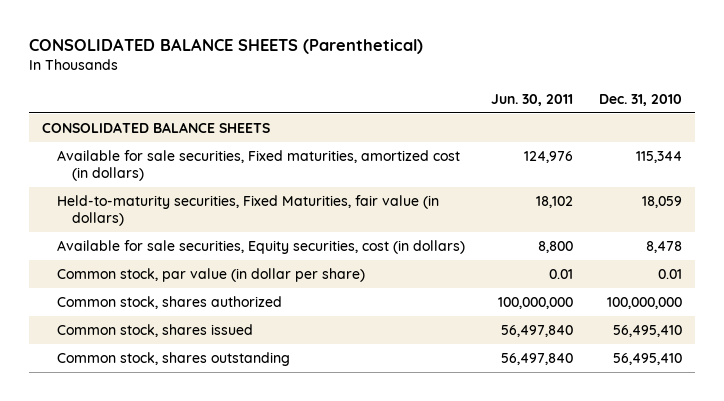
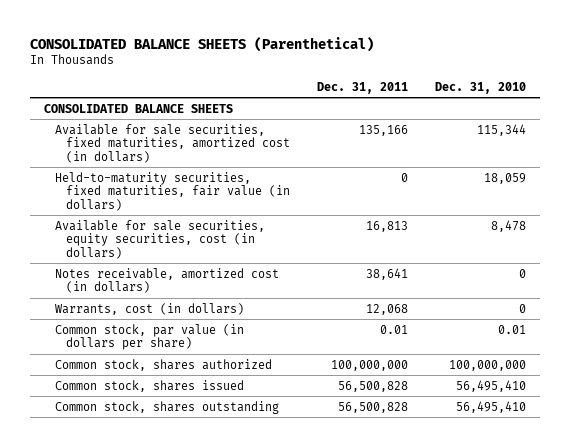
[490,93,573,106] Jun. 30, 2011 -> none
none -> [316,81,408,94] Dec. 31, 2011
[56,150,460,182] Available for sale securities, Fixed maturities, amortized cost (in dollars) -> [54,123,290,163] Available for sale securities, fixed maturities, amortized cost (in dollars)
[56,195,439,227] Held-to-maturity securities, Fixed Maturities, fair value (in dollars) -> [54,171,290,211] Held-to-maturity securities, fixed maturities, fair value (in dollars)
[56,240,465,255] Available for sale securities, Equity securities, cost (in dollars) -> [54,219,265,259] Available for sale securities, equity securities, cost (in dollars)
none -> [54,267,279,294] Notes receivable, amortized cost (in dollars)
none -> [54,302,244,315] Warrants, cost (in dollars)
[56,268,365,283] Common stock, par value (in dollar per share) -> [54,323,244,351] Common stock, par value (in dollars per share)

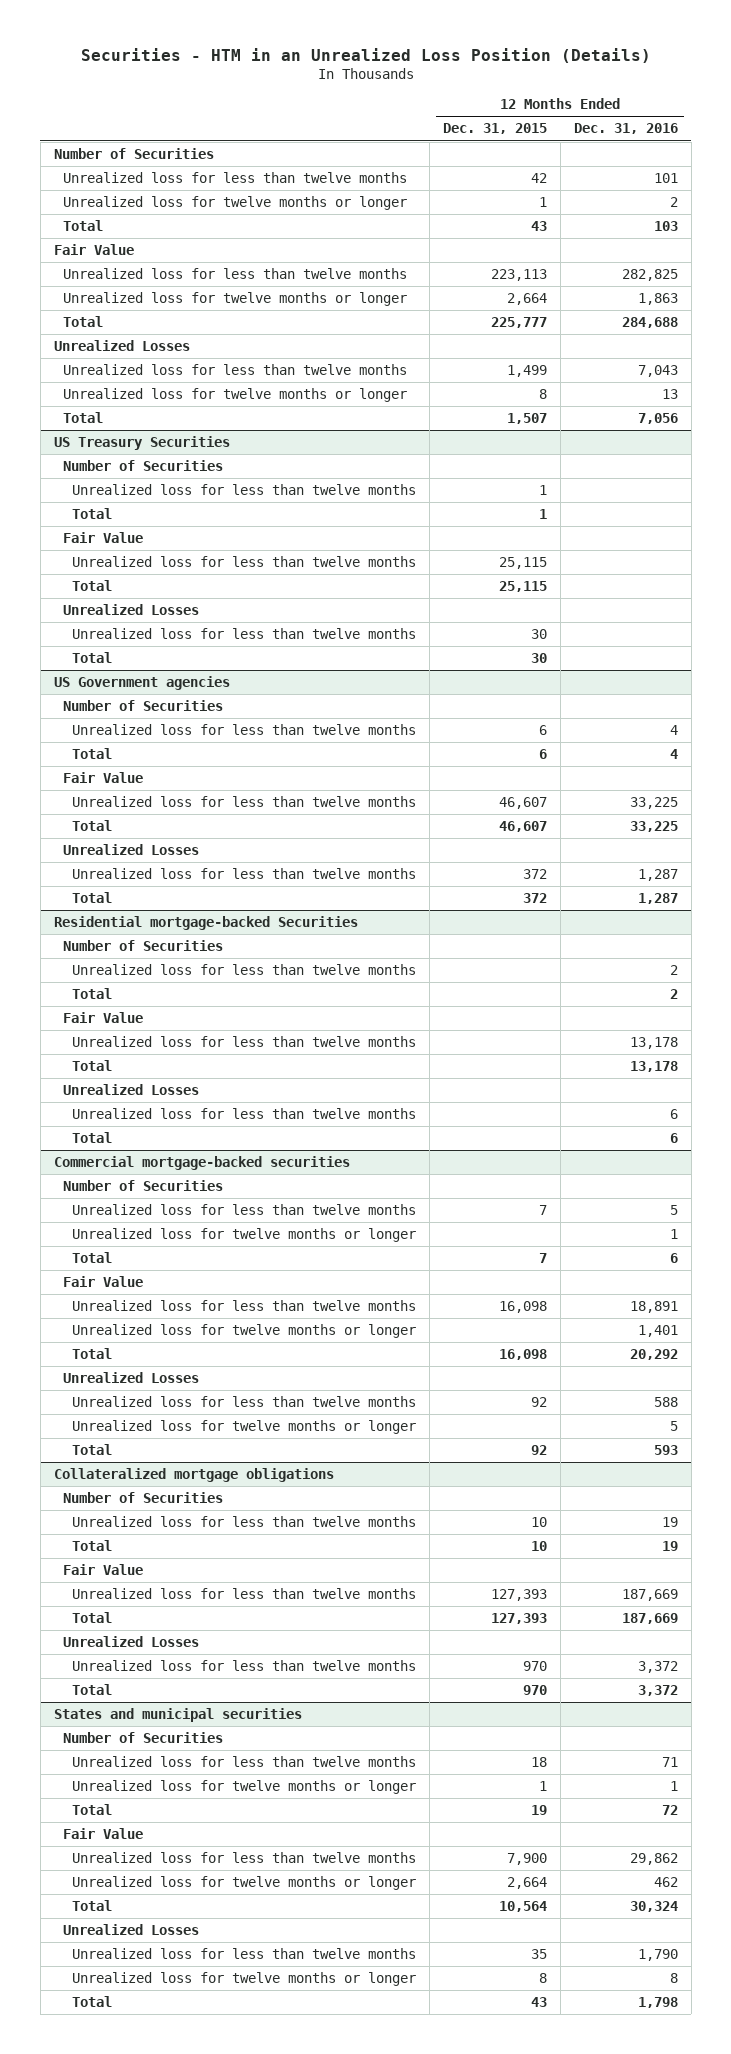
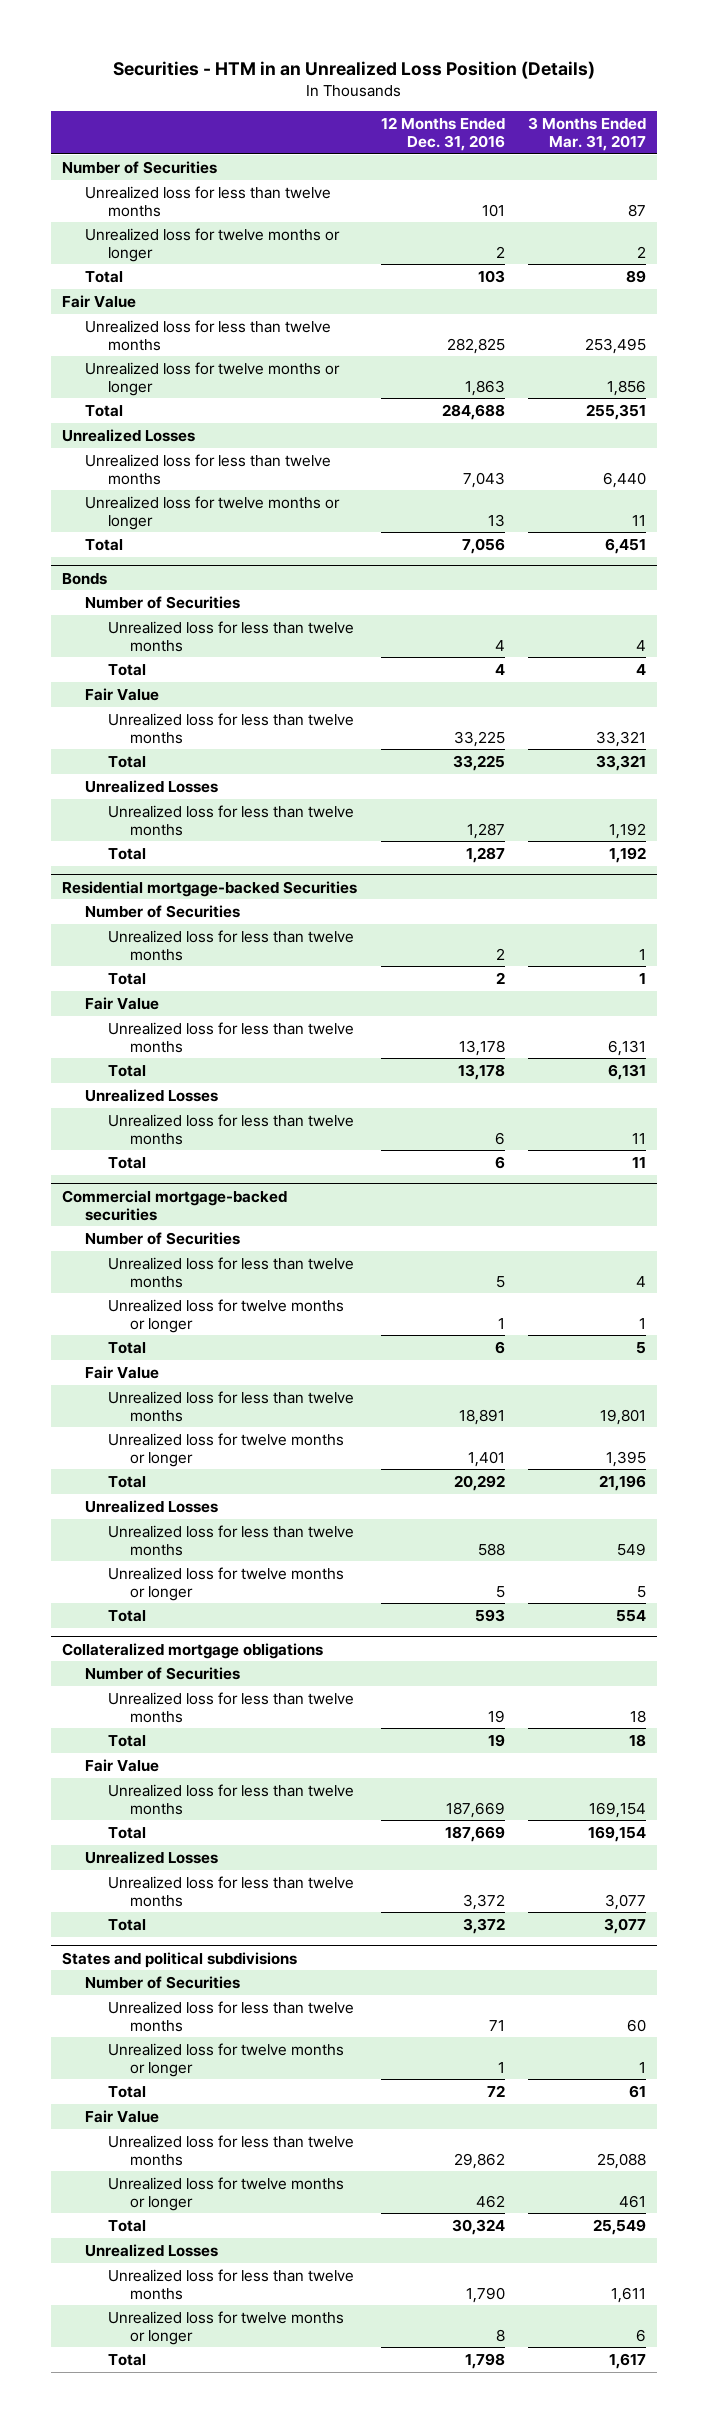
[442,123,547,135] Dec. 31, 2015 -> none
none -> [527,116,646,151] 3 Months Ended Mar. 31, 2017
[53,435,230,450] US Treasury Securities -> none
[62,459,223,471] Number of Securities -> none
[72,483,417,495] Unrealized loss for less than twelve months -> none
[72,507,113,519] Total -> none
[62,531,143,543] Fair Value -> none
[72,555,417,567] Unrealized loss for less than twelve months -> none
[72,579,113,591] Total -> none
[62,603,199,615] Unrealized Losses -> none
[72,627,417,639] Unrealized loss for less than twelve months -> none
[72,651,113,663] Total -> none
[53,675,230,690] US Government agencies -> none
none -> [62,572,108,585] Bonds
[53,1707,302,1722] States and municipal securities -> [62,1951,298,1968] States and political subdivisions

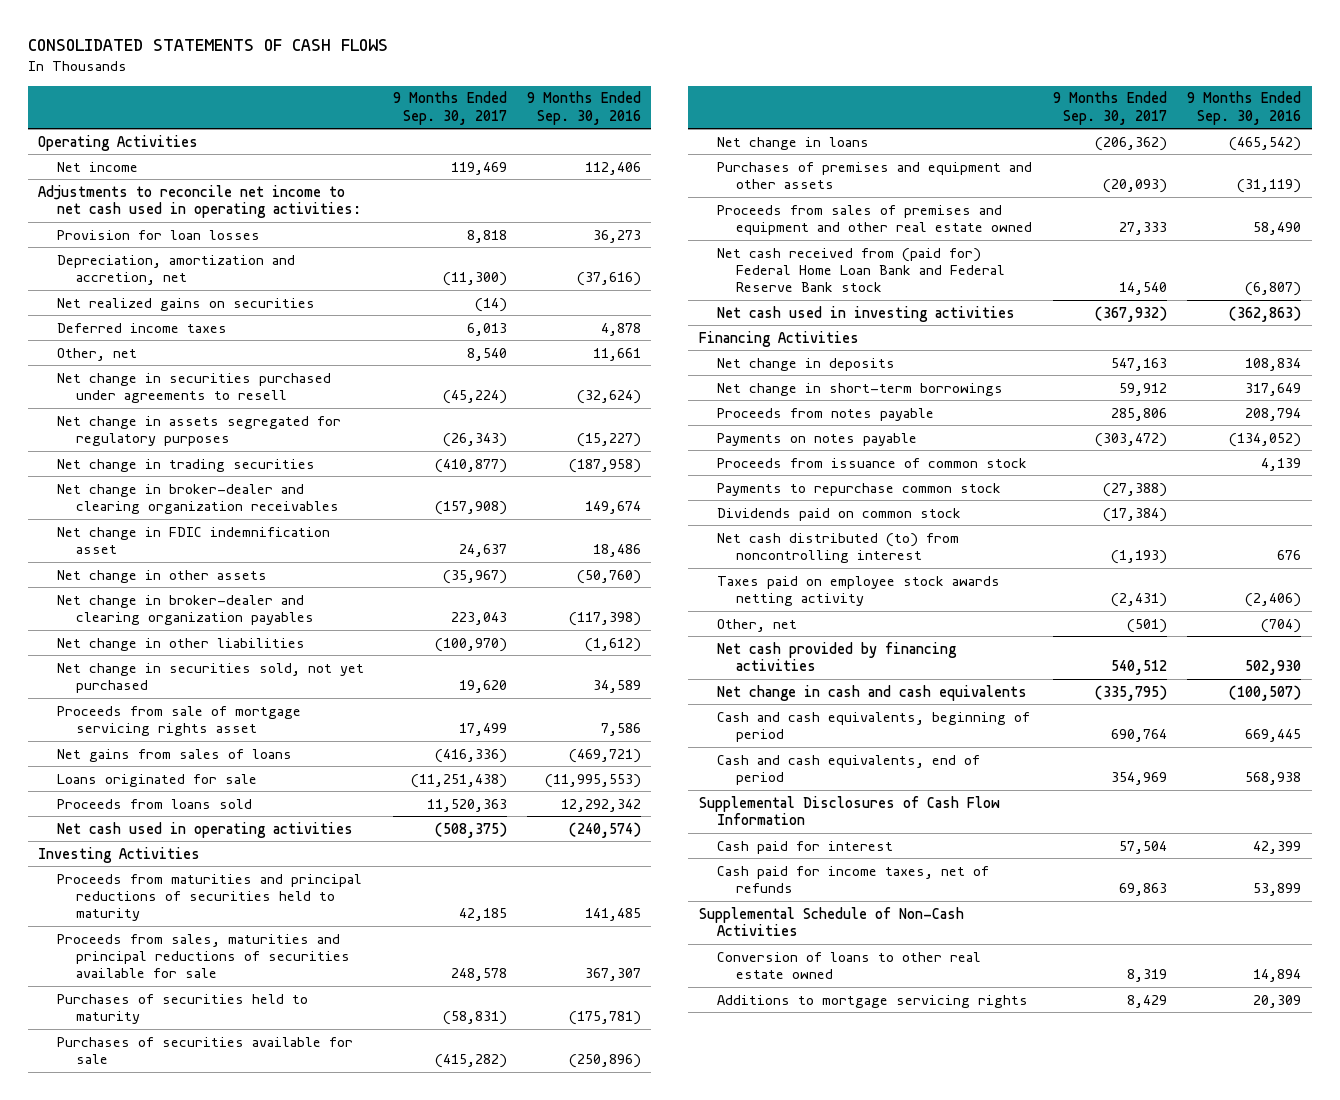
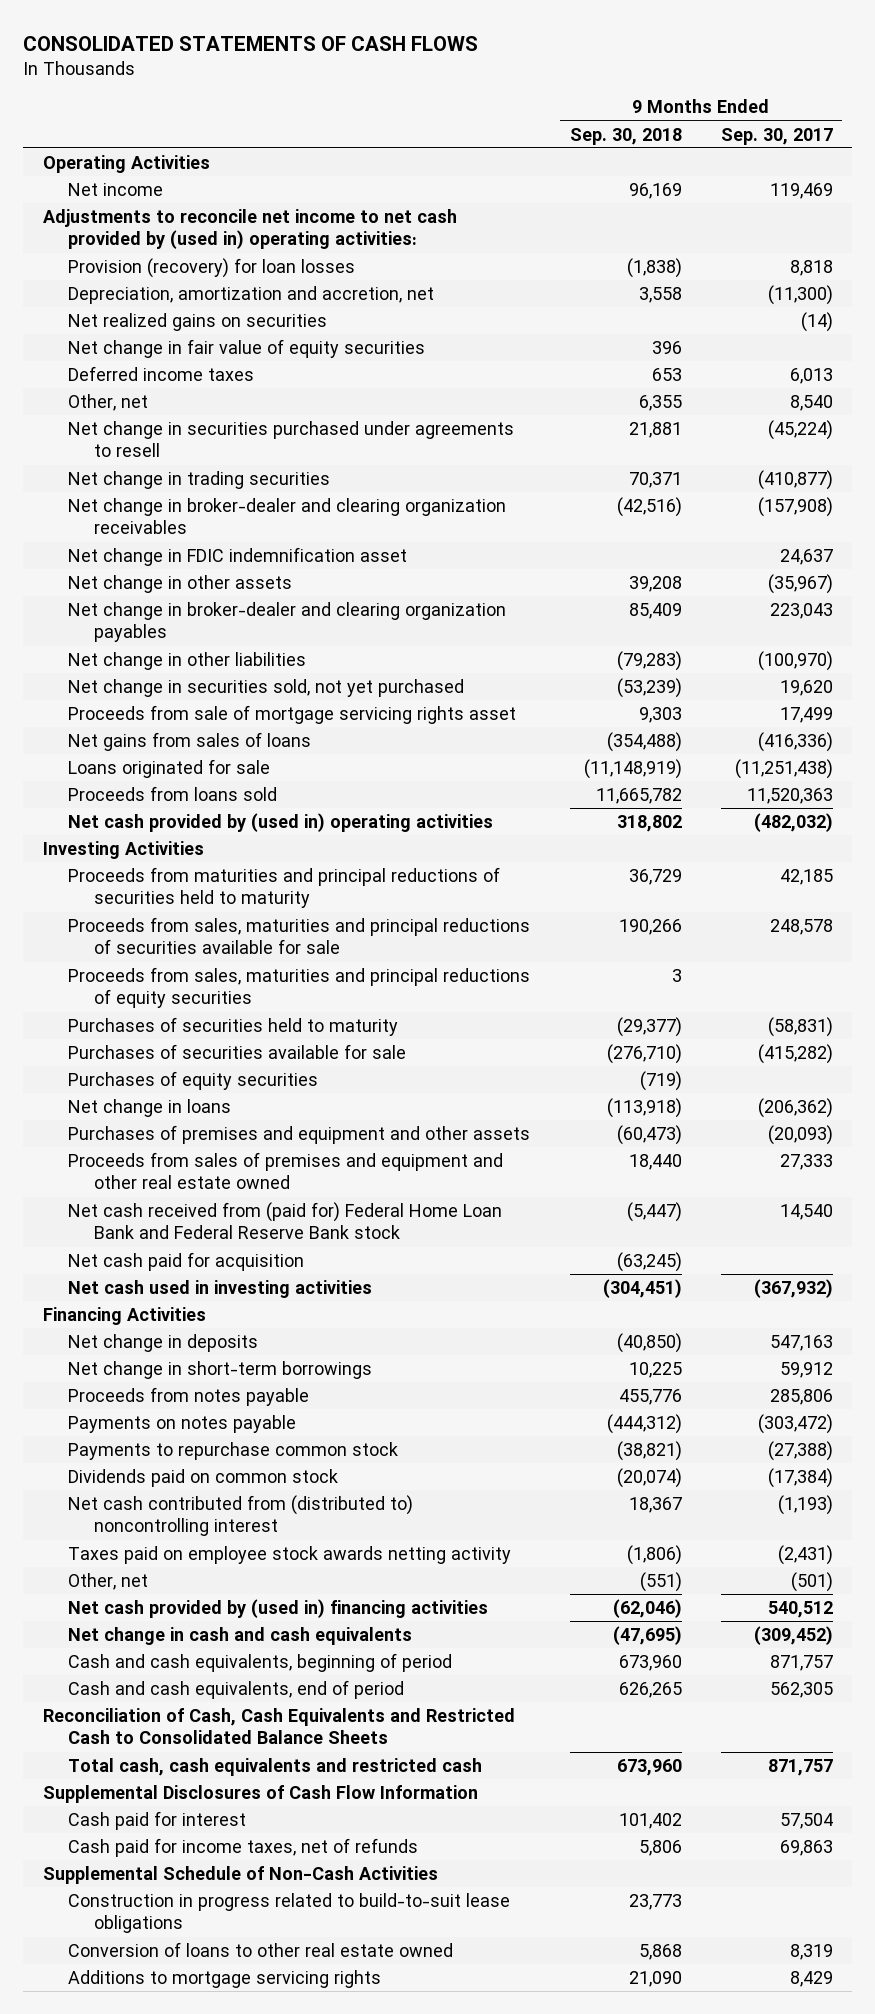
[527,91,642,125] 9 Months Ended Sep. 30, 2016 -> none
none -> [569,127,682,145] Sep. 30, 2018
[38,184,361,219] Adjustments to reconcile net income to net cash used in operating activities: -> [42,209,457,250] Adjustments to reconcile net income to net cash provided by (used in) operating activities:
[56,229,260,240] Provision for loan losses -> [68,258,356,279] Provision (recovery) for loan losses
none -> [68,339,426,359] Net change in fair value of equity securities
[56,415,341,447] Net change in assets segregated for regulatory purposes -> none
[56,821,353,838] Net cash used in operating activities -> [68,813,494,833] Net cash provided by (used in) operating activities
[434,821,507,838] (508,375) -> [753,813,833,833] (482,032)
none -> [68,967,531,1009] Proceeds from sales, maturities and principal reductions of equity securities
none -> [68,1071,319,1091] Purchases of equity securities
none -> [68,1252,305,1272] Net cash paid for acquisition
[717,457,1028,468] Proceeds from issuance of common stock -> none
[717,532,960,564] Net cash distributed (to) from noncontrolling interest -> [68,1495,414,1537] Net cash contributed from (distributed to) noncontrolling interest
[717,641,958,672] Net cash provided by financing activities -> [68,1599,489,1619] Net cash provided by (used in) financing activities
[1094,684,1167,701] (335,795) -> [753,1626,833,1646] (309,452)
[1110,729,1167,743] 690,764 -> [769,1655,833,1672] 871,757
[1110,772,1167,786] 354,969 -> [769,1682,833,1699] 562,305
none -> [42,1708,515,1745] Reconciliation of Cash, Cash Equivalents and Restricted Cash to Consolidated Balance Sheets
none -> [68,1758,483,1777] Total cash, cash equivalents and restricted cash
none -> [68,1893,511,1934] Construction in progress related to build-to-suit lease obligations

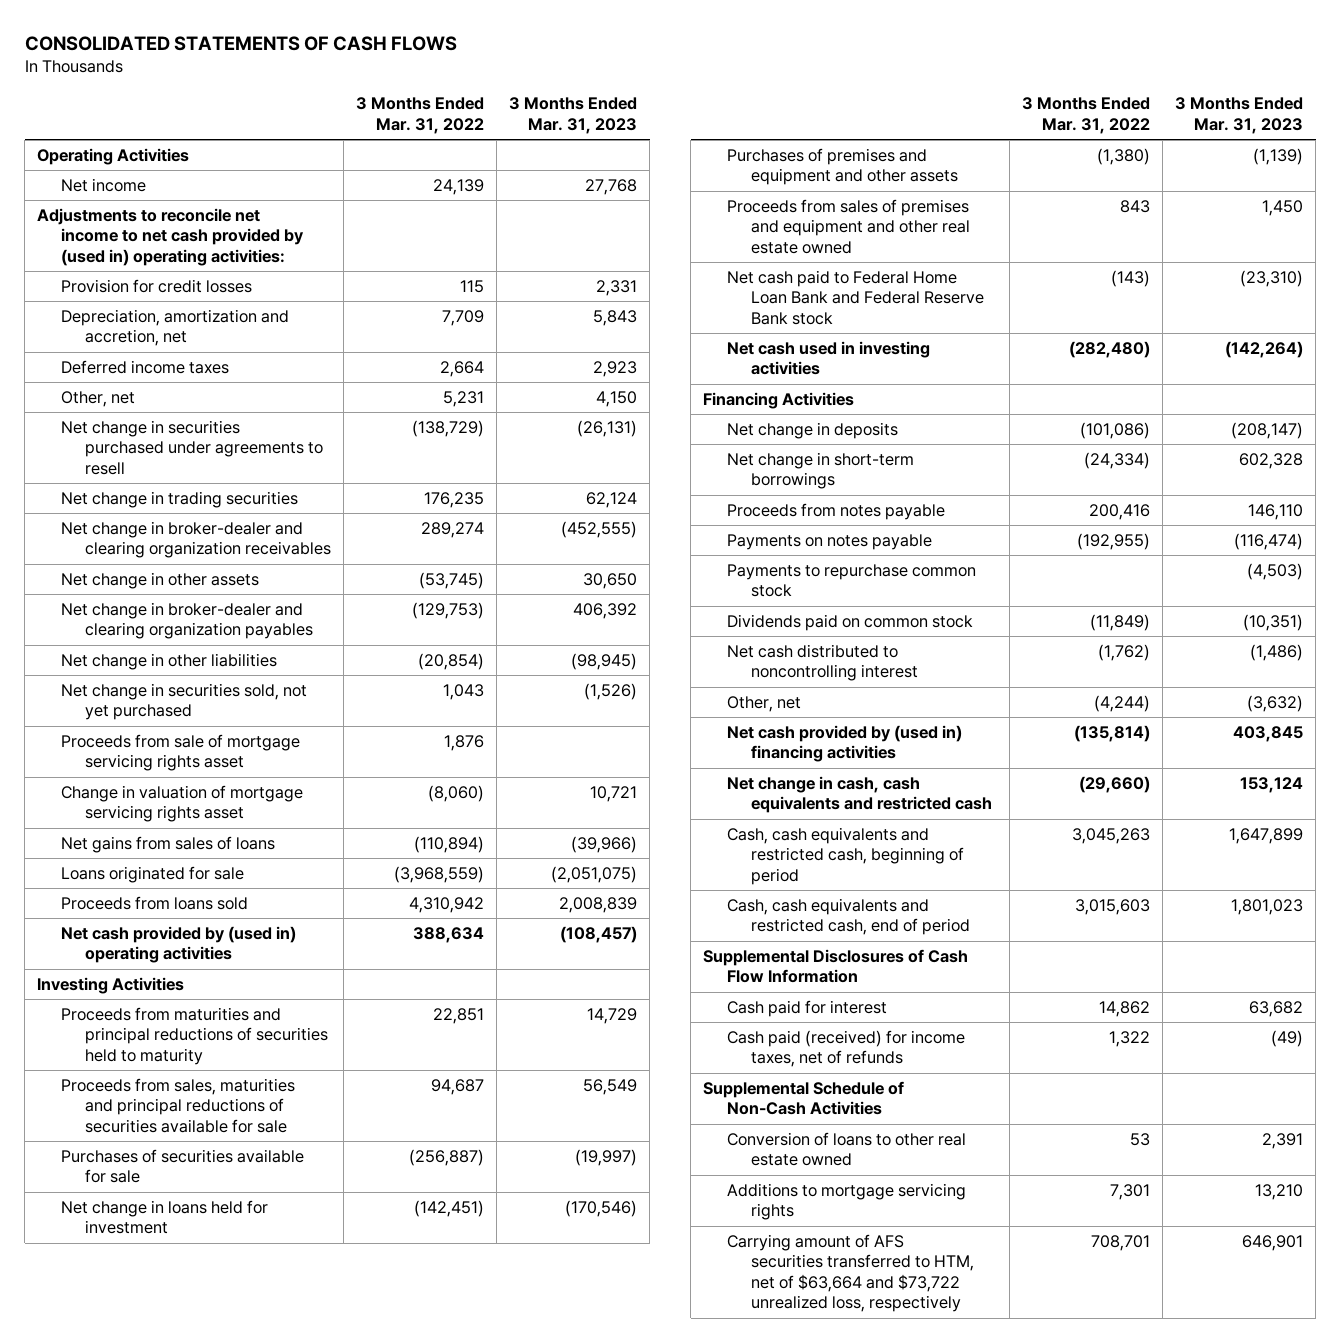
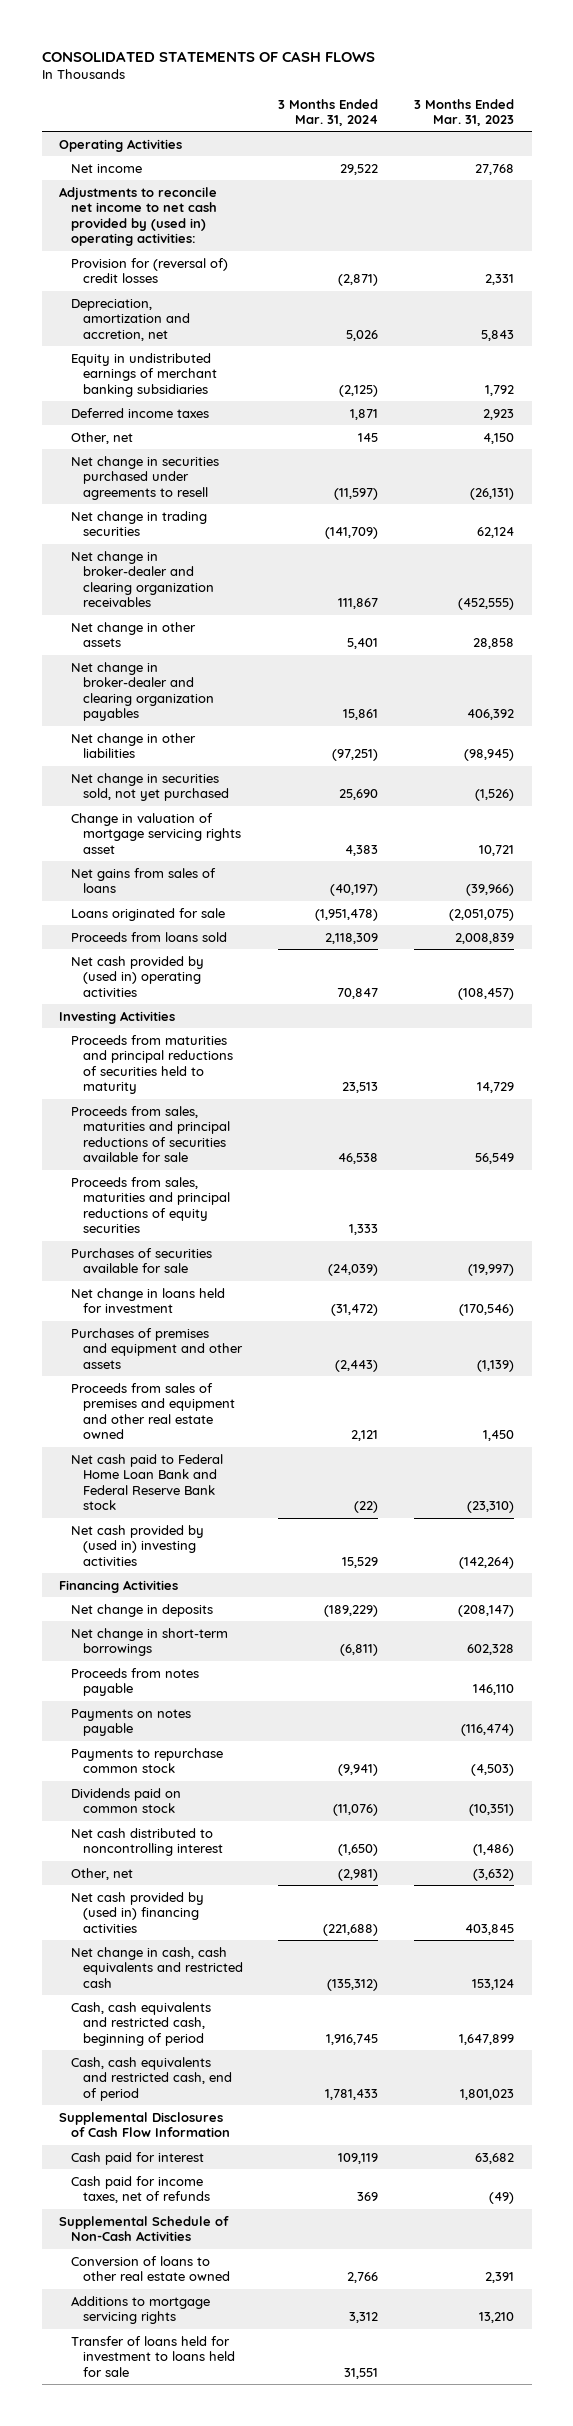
[356,97,485,134] 3 Months Ended Mar. 31, 2022 -> none
none -> [278,98,379,127] 3 Months Ended Mar. 31, 2024
[61,278,253,293] Provision for credit losses -> [71,257,229,284] Provision for (reversal of) credit losses
none -> [71,352,217,397] Equity in undistributed earnings of merchant banking subsidiaries
[583,572,638,589] 30,650 -> [473,638,515,650] 28,858
[61,733,301,772] Proceeds from sale of mortgage servicing rights asset -> none
none -> [71,1176,230,1234] Proceeds from sales, maturities and principal reductions of equity securities
[727,340,931,376] Net cash used in investing activities -> [71,1524,205,1566] Net cash provided by (used in) investing activities
[727,1029,966,1068] Cash paid (received) for income taxes, net of refunds -> [71,2175,210,2204] Cash paid for income taxes, net of refunds
[727,1233,975,1313] Carrying amount of AFS securities transferred to HTM, net of $63,664 and $73,722 unrealized loss, respectively -> none
none -> [71,2335,235,2377] Transfer of loans held for investment to loans held for sale

